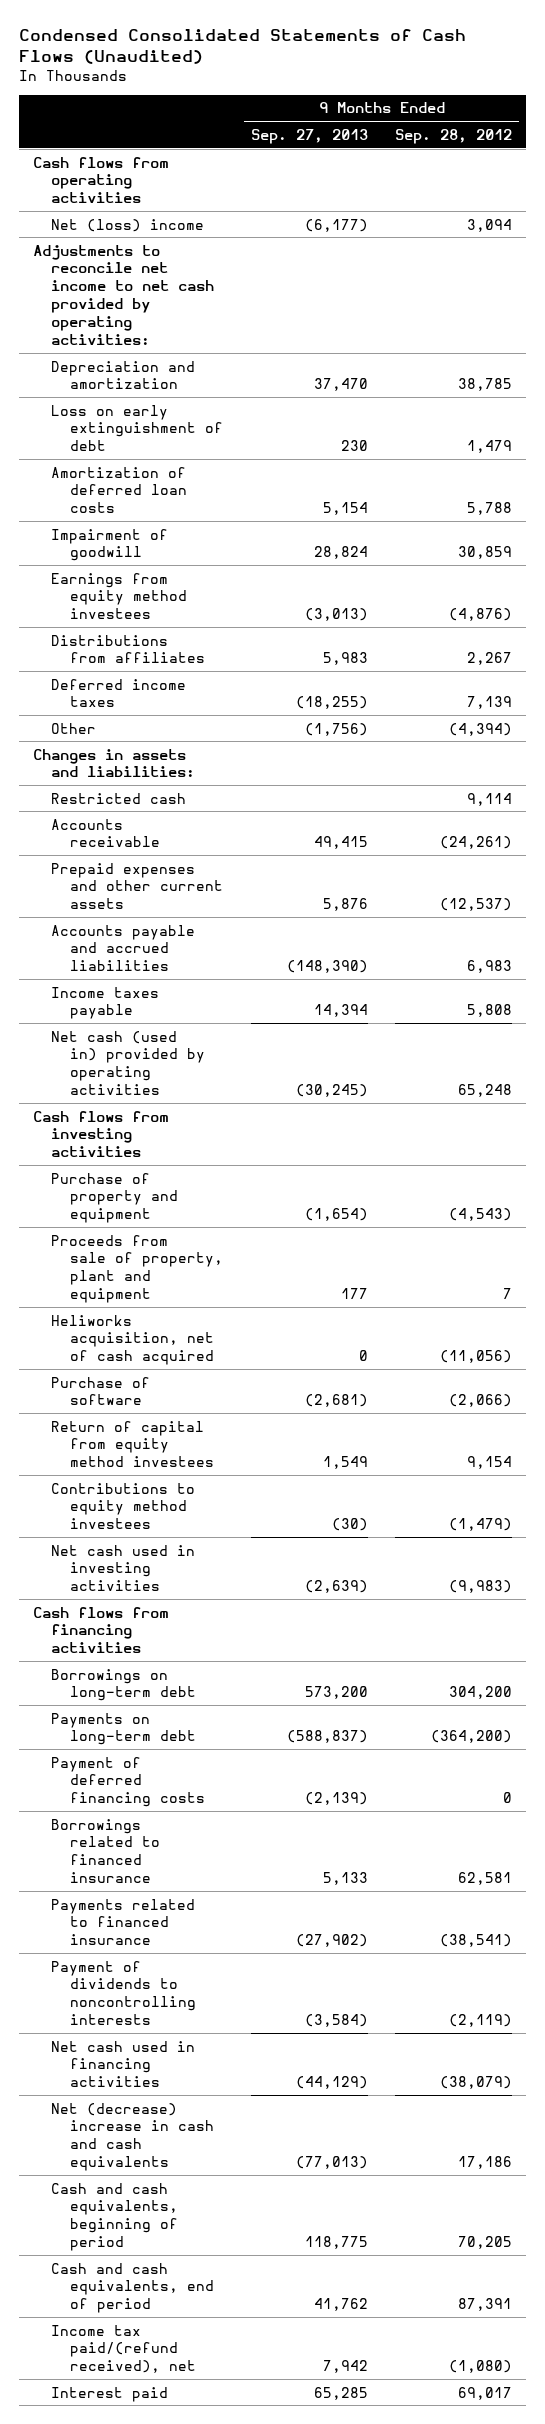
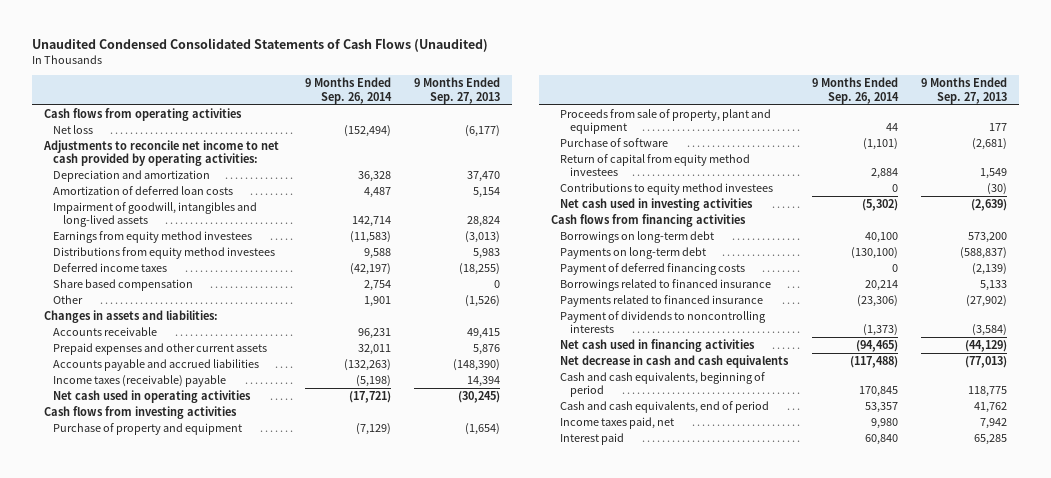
[19,28,467,65] Condensed Consolidated Statements of Cash Flows (Unaudited) -> [32,38,489,53] Unaudited Condensed Consolidated Statements of Cash Flows (Unaudited)
[395,128,513,144] Sep. 28, 2012 -> none
none -> [304,77,392,104] 9 Months Ended Sep. 26, 2014
[51,218,205,232] Net (loss) income -> [53,125,94,135] Net loss
[51,404,223,452] Loss on early extinguishment of debt -> none
[51,528,169,562] Impairment of goodwill -> [53,202,258,228] Impairment of goodwill, intangibles and long-lived assets
[51,634,205,664] Distributions from affiliates -> [53,247,276,260] Distributions from equity method investees
none -> [53,279,194,292] Share based compensation
[304,722,368,736] (1,756) -> [465,295,501,308] (1,526)
[51,792,187,804] Restricted cash -> none
[51,986,160,1020] Income taxes payable -> [53,375,227,388] Income taxes (receivable) payable
[51,1030,205,1096] Net cash (used in) provided by operating activities -> [53,390,252,404] Net cash used in operating activities
[51,1314,214,1366] Heliworks acquisition, net of cash acquired -> none
[51,2102,214,2172] Net (decrease) increase in cash and cash equivalents -> [560,355,790,369] Net decrease in cash and cash equivalents
[51,2324,196,2374] Income tax paid/(refund received), net -> [560,417,675,430] Income taxes paid, net

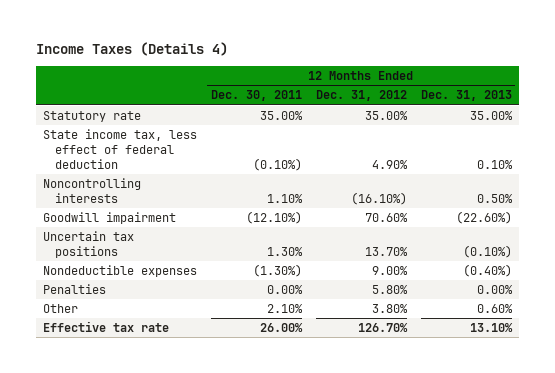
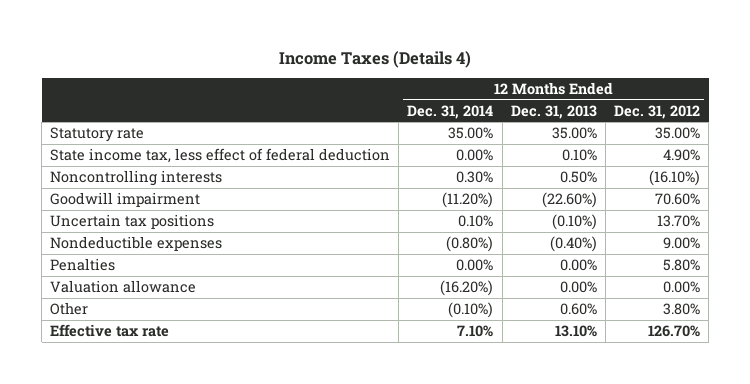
[210,90,302,102] Dec. 30, 2011 -> none
none -> [407,104,494,119] Dec. 31, 2014
none -> [50,279,197,293] Valuation allowance

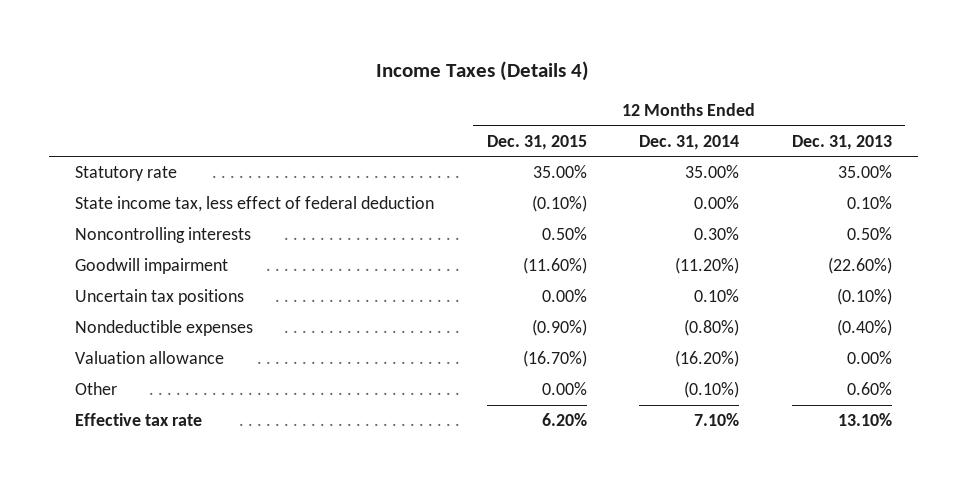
[613,104,700,119] Dec. 31, 2012 -> none
none -> [486,134,587,150] Dec. 31, 2015
[50,257,116,271] Penalties -> none

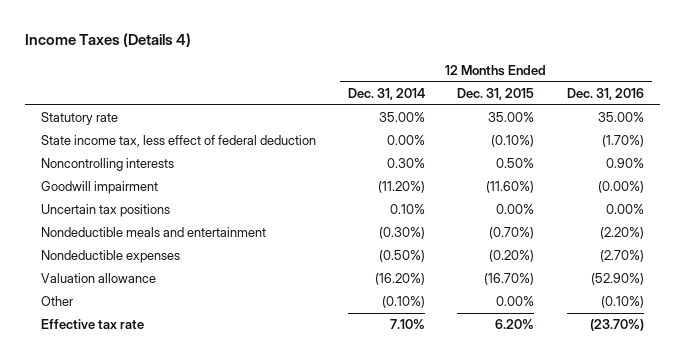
[791,134,892,150] Dec. 31, 2013 -> none
none -> [566,88,644,101] Dec. 31, 2016
none -> [40,227,266,238] Nondeductible meals and entertainment
[531,319,587,337] (0.90%) -> [489,250,535,263] (0.20%)
[684,319,740,337] (0.80%) -> [379,250,426,263] (0.50%)

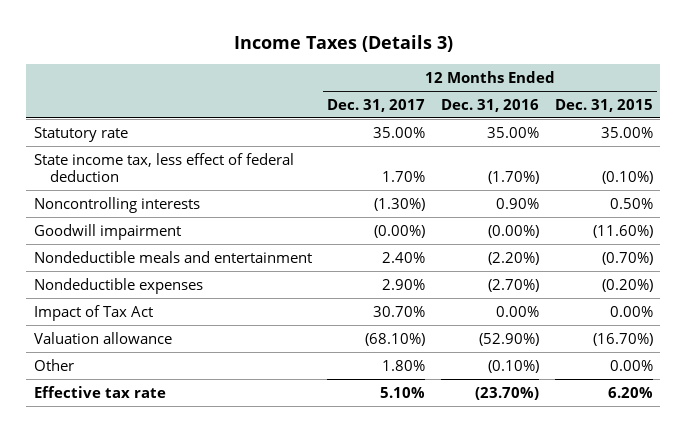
[24,33,191,48] Income Taxes (Details 4) -> [234,35,454,53] Income Taxes (Details 3)
[348,88,426,101] Dec. 31, 2014 -> none
none -> [327,98,426,112] Dec. 31, 2017
[40,204,170,218] Uncertain tax positions -> none
none -> [33,304,153,321] Impact of Tax Act

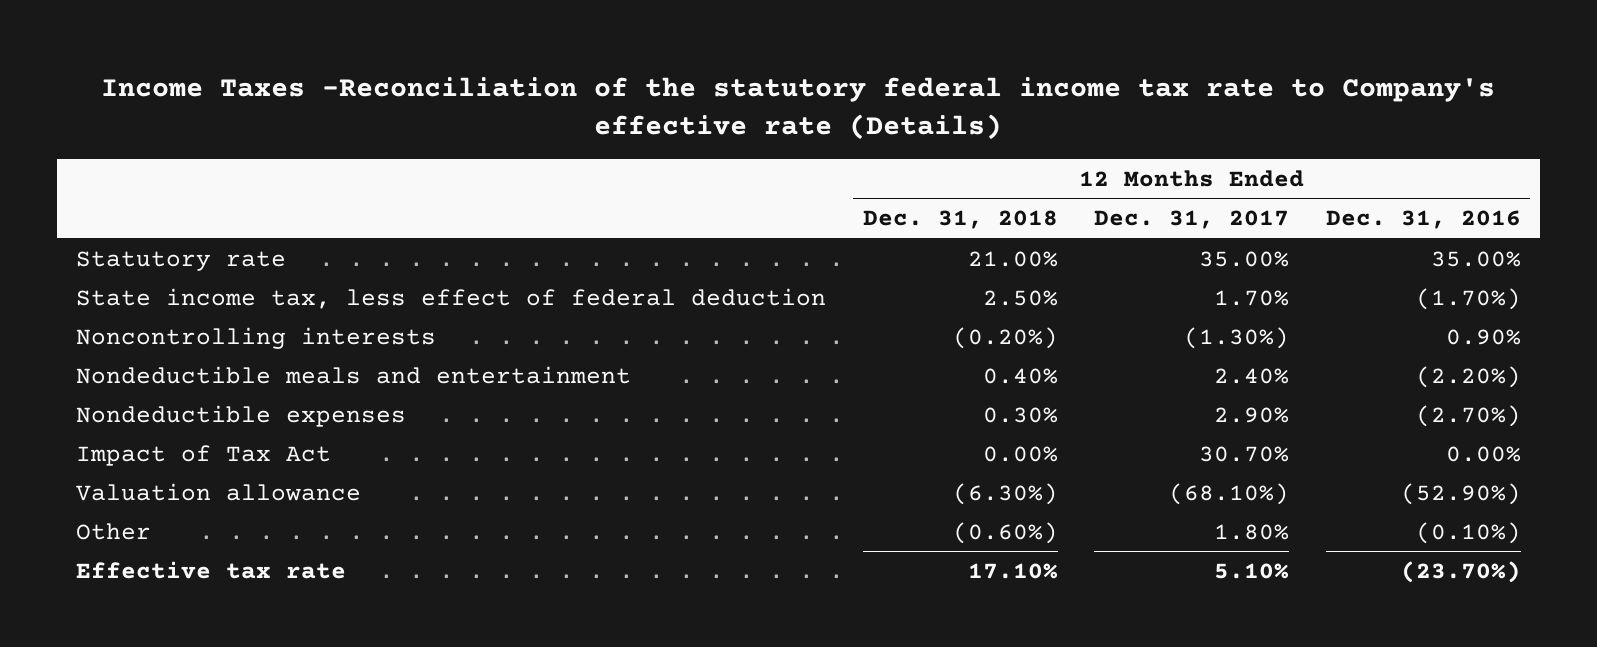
[234,35,454,53] Income Taxes (Details 3) -> [101,76,1496,141] Income Taxes -Reconciliation of the statutory federal income tax rate to Company's effective rate (Details)
[554,98,653,112] Dec. 31, 2015 -> none
none -> [862,210,1058,230] Dec. 31, 2018
[33,223,181,240] Goodwill impairment -> none

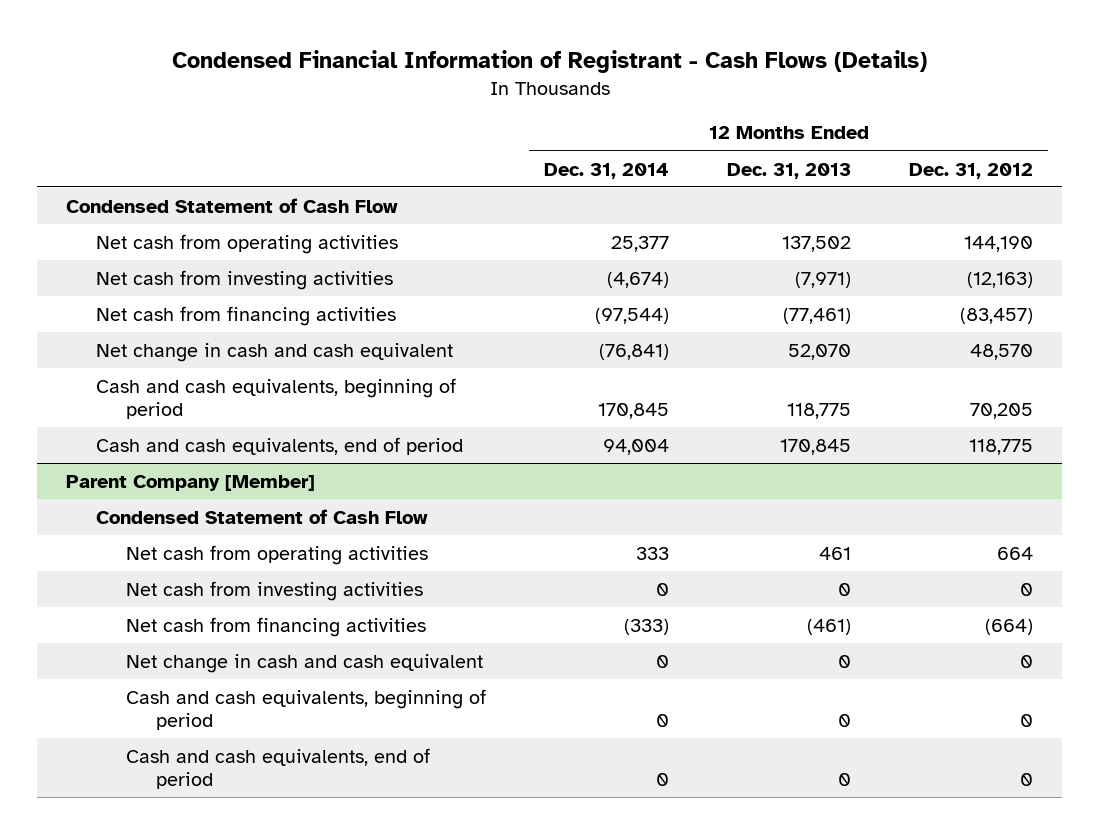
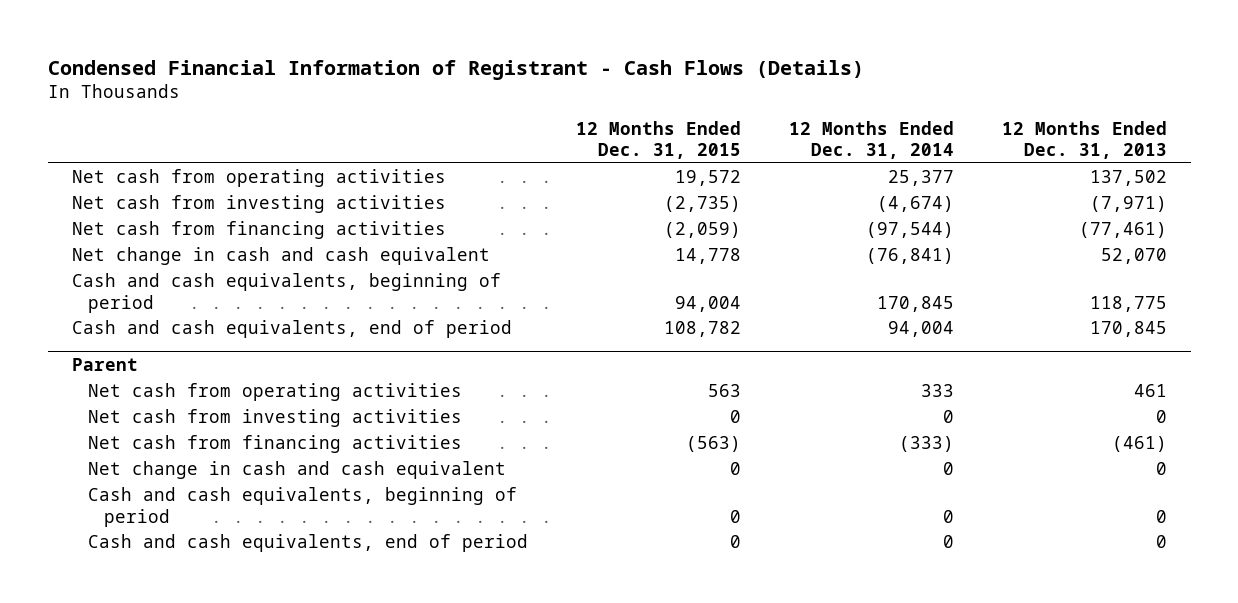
[909,162,1034,179] Dec. 31, 2012 -> none
none -> [575,120,741,160] 12 Months Ended Dec. 31, 2015
[66,197,399,213] Condensed Statement of Cash Flow -> none
[96,508,429,524] Condensed Statement of Cash Flow -> none
[66,474,316,491] Parent Company [Member] -> [71,357,138,371] Parent

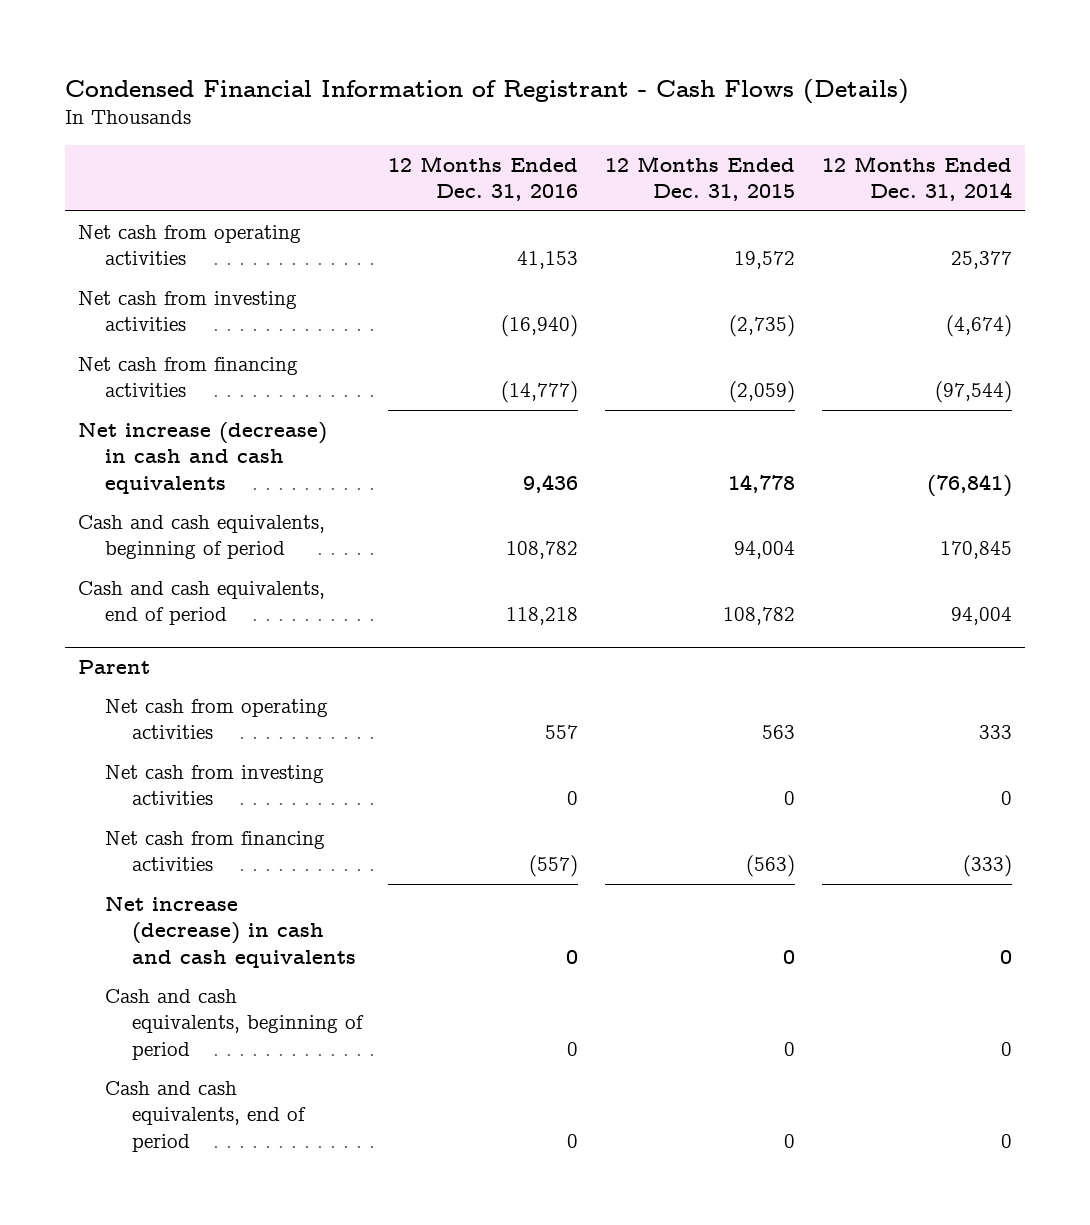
[1001,120,1167,160] 12 Months Ended Dec. 31, 2013 -> none
none -> [388,155,579,202] 12 Months Ended Dec. 31, 2016
[71,247,490,266] Net change in cash and cash equivalent -> [78,421,328,494] Net increase (decrease) in cash and cash equivalents
[87,461,506,480] Net change in cash and cash equivalent -> [104,895,356,968] Net increase (decrease) in cash and cash equivalents

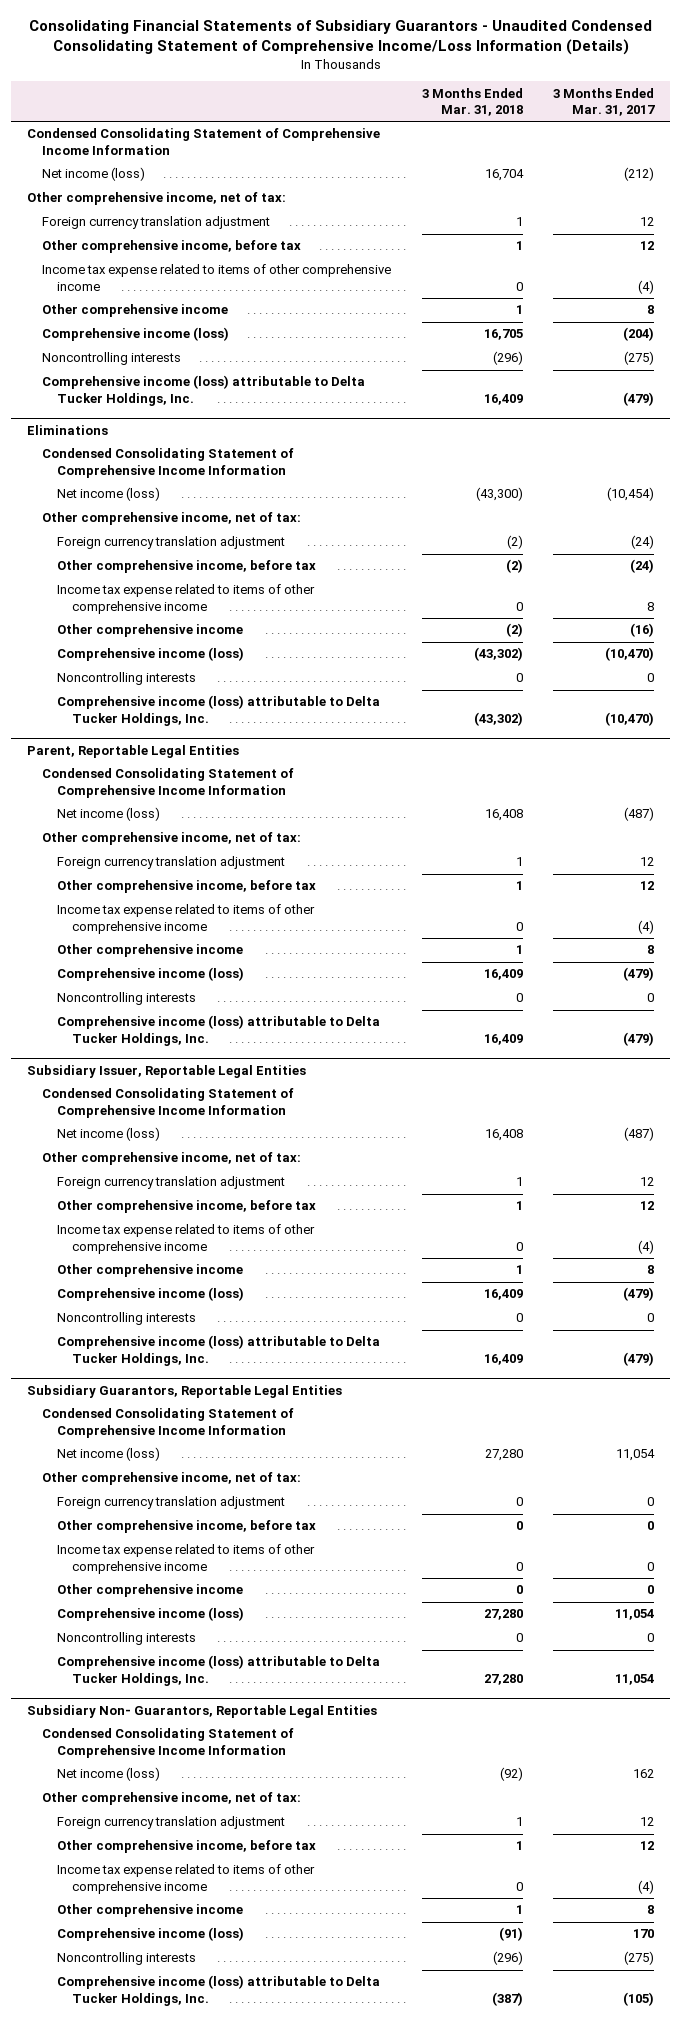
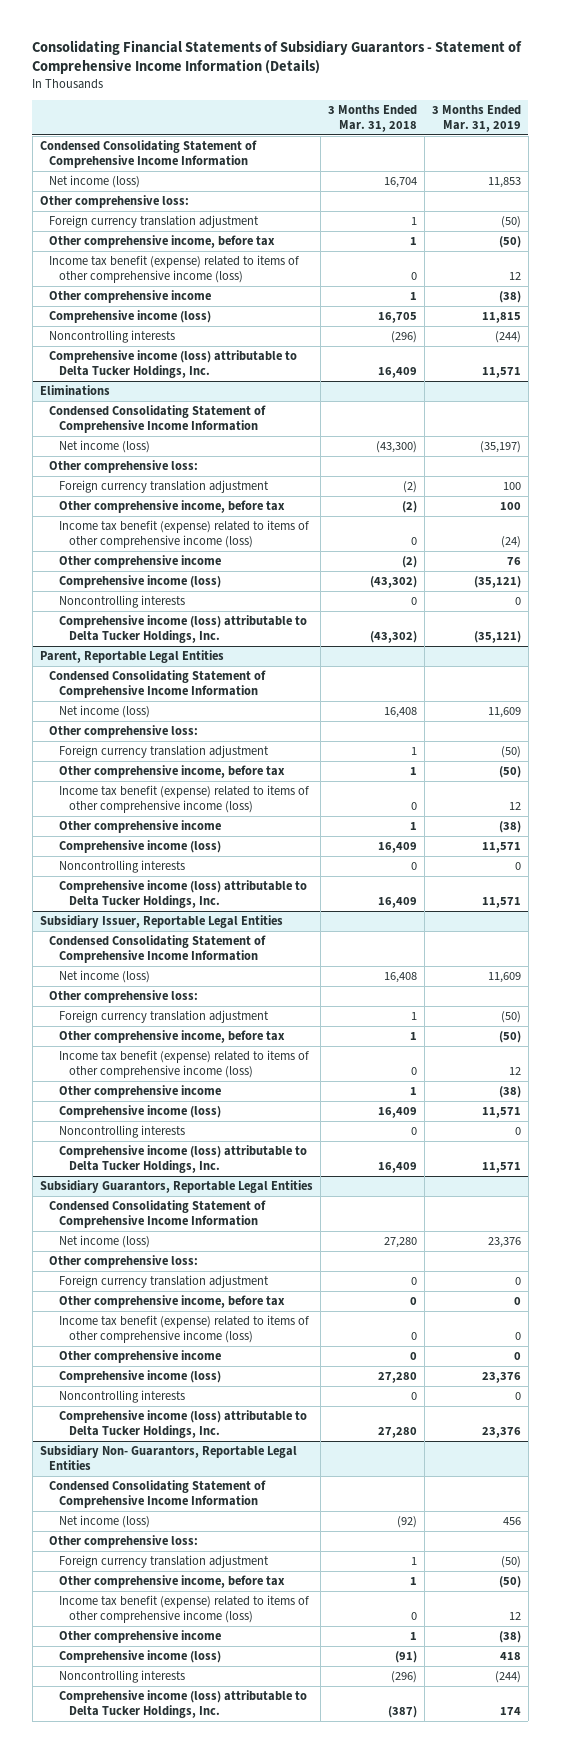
[28,20,652,56] Consolidating Financial Statements of Subsidiary Guarantors - Unaudited Condensed Consolidating Statement of Comprehensive Income/Loss Information (Details) -> [32,39,523,75] Consolidating Financial Statements of Subsidiary Guarantors - Statement of Comprehensive Income Information (Details)
[553,87,656,117] 3 Months Ended Mar. 31, 2017 -> none
none -> [431,105,521,133] 3 Months Ended Mar. 31, 2019
[26,192,286,206] Other comprehensive income, net of tax: -> [39,194,189,208] Other comprehensive loss:
[41,264,391,291] Income tax expense related to items of other comprehensive income -> [49,254,300,283] Income tax benefit (expense) related to items of other comprehensive income (loss)
[41,512,301,526] Other comprehensive income, net of tax: -> [49,459,199,473] Other comprehensive loss:
[57,584,316,614] Income tax expense related to items of other comprehensive income -> [59,519,310,548] Income tax benefit (expense) related to items of other comprehensive income (loss)
[41,832,301,846] Other comprehensive income, net of tax: -> [49,724,199,738] Other comprehensive loss:
[57,904,316,934] Income tax expense related to items of other comprehensive income -> [59,784,310,813] Income tax benefit (expense) related to items of other comprehensive income (loss)
[41,1152,301,1166] Other comprehensive income, net of tax: -> [49,989,199,1003] Other comprehensive loss:
[57,1224,316,1254] Income tax expense related to items of other comprehensive income -> [59,1049,310,1078] Income tax benefit (expense) related to items of other comprehensive income (loss)
[41,1472,301,1486] Other comprehensive income, net of tax: -> [49,1254,199,1268] Other comprehensive loss:
[57,1544,316,1574] Income tax expense related to items of other comprehensive income -> [59,1314,310,1343] Income tax benefit (expense) related to items of other comprehensive income (loss)
[41,1792,301,1806] Other comprehensive income, net of tax: -> [49,1534,199,1548] Other comprehensive loss:
[57,1864,316,1894] Income tax expense related to items of other comprehensive income -> [59,1594,310,1623] Income tax benefit (expense) related to items of other comprehensive income (loss)

